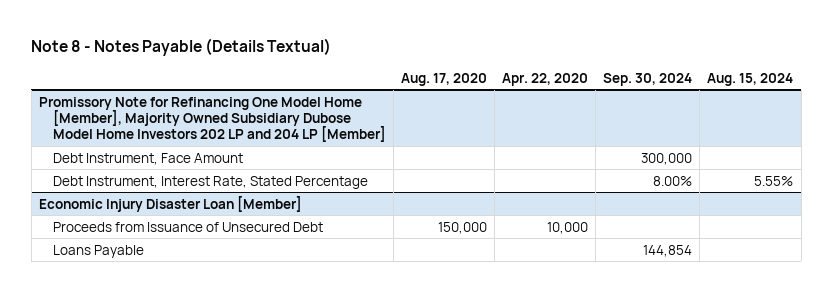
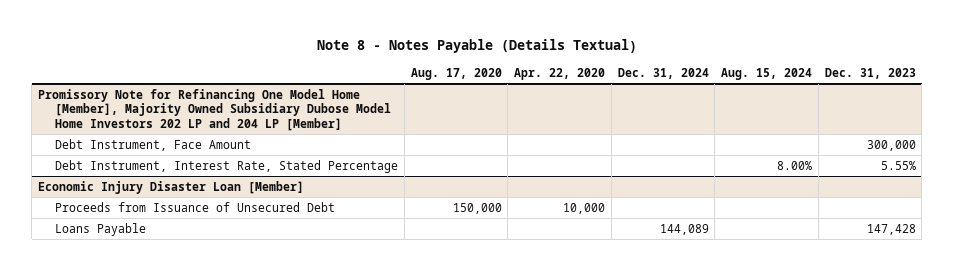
[603,72,693,86] Sep. 30, 2024 -> none
none -> [617,67,709,79] Dec. 31, 2024
none -> [824,67,916,79] Dec. 31, 2023
[754,175,794,186] 5.55% -> [777,160,813,170] 8.00%

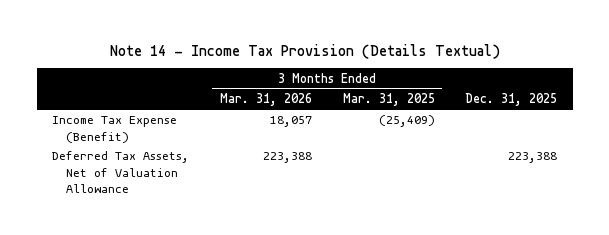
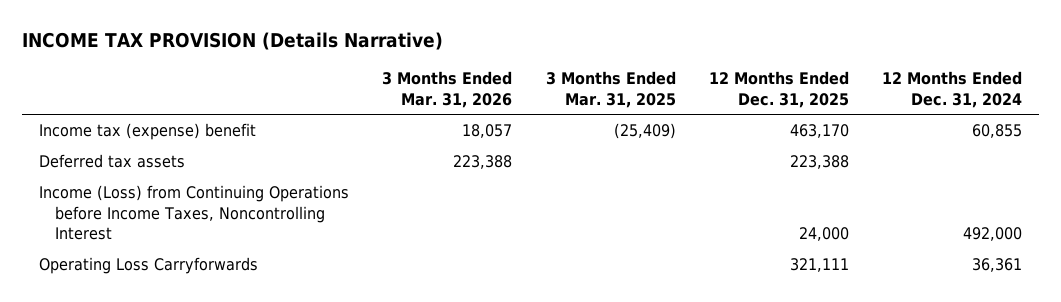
[109,43,500,59] Note 14 - Income Tax Provision (Details Textual) -> [21,31,443,50] INCOME TAX PROVISION (Details Narrative)
[465,93,558,107] Dec. 31, 2025 -> none
none -> [708,71,849,108] 12 Months Ended Dec. 31, 2025
none -> [882,71,1023,108] 12 Months Ended Dec. 31, 2024
[52,116,178,143] Income Tax Expense (Benefit) -> [38,123,256,141] Income tax (expense) benefit
[52,151,190,193] Deferred Tax Assets, Net of Valuation Allowance -> [38,154,185,169] Deferred tax assets
none -> [38,185,349,241] Income (Loss) from Continuing Operations before Income Taxes, Noncontrolling Interest
none -> [38,257,258,275] Operating Loss Carryforwards

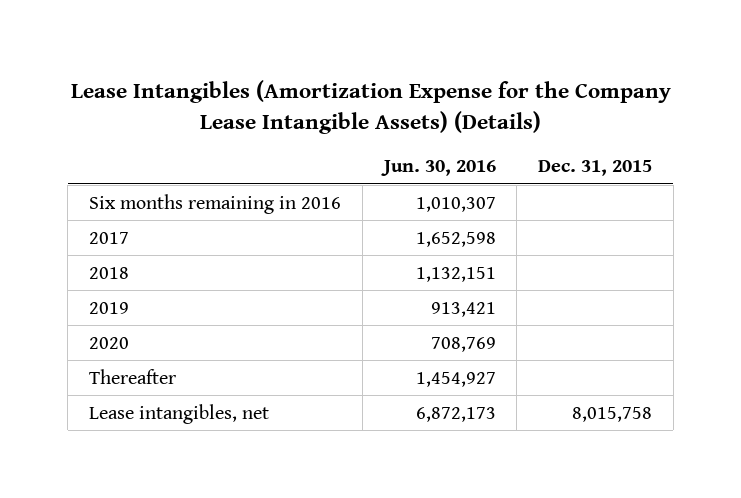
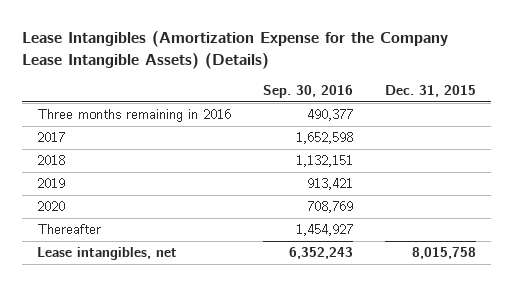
[380,160,496,177] Jun. 30, 2016 -> none
none -> [262,84,353,98] Sep. 30, 2016
[88,193,341,214] Six months remaining in 2016 -> [37,109,232,123] Three months remaining in 2016

